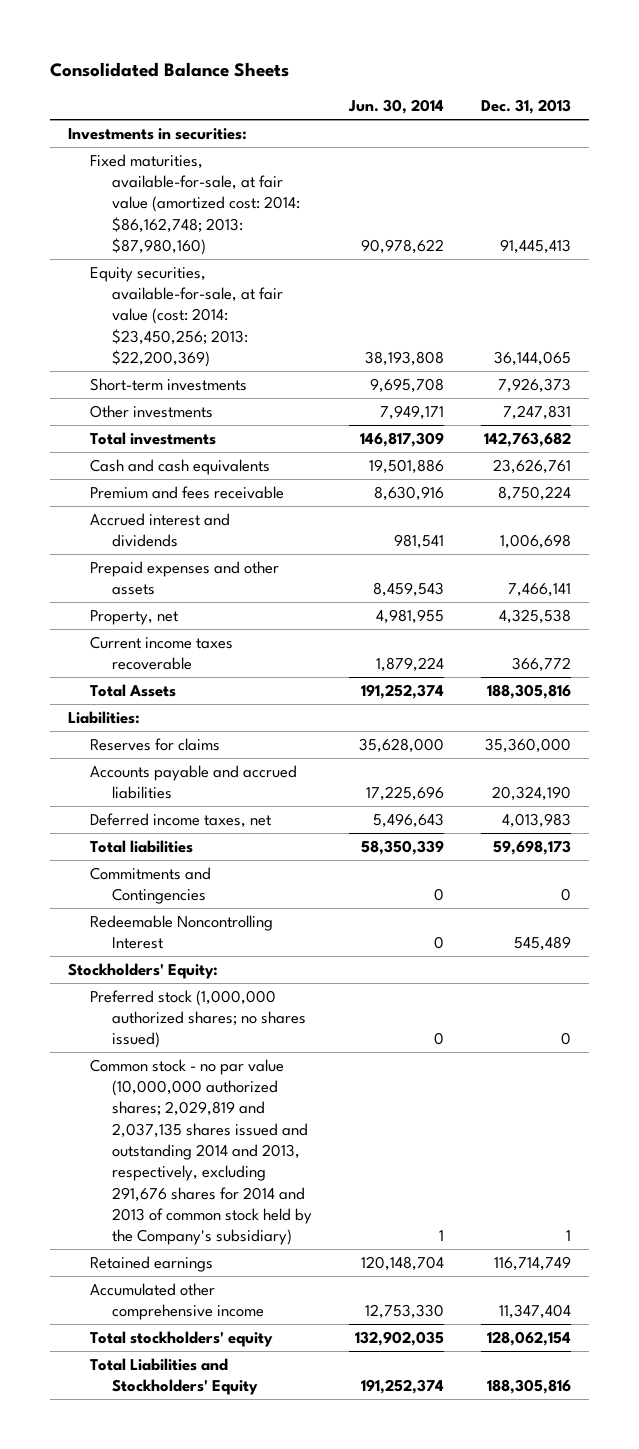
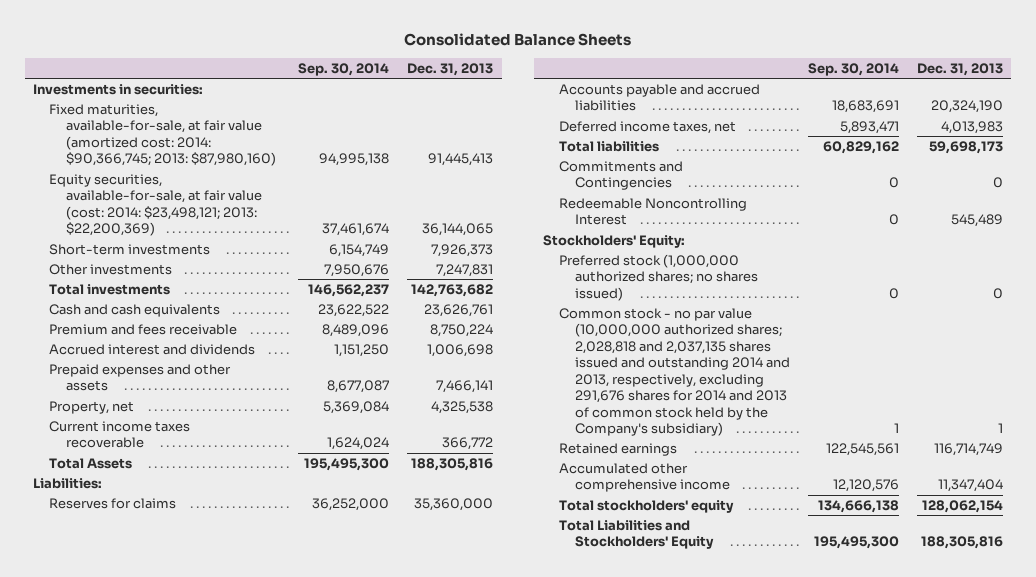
[347,99,444,115] Jun. 30, 2014 -> none
none -> [298,62,390,76] Sep. 30, 2014
[90,153,301,256] Fixed maturities, available-for-sale, at fair value (amortized cost: 2014: $86,162,748; 2013: $87,980,160) -> [49,103,276,167] Fixed maturities, available-for-sale, at fair value (amortized cost: 2014: $90,366,745; 2013: $87,980,160)
[90,266,284,368] Equity securities, available-for-sale, at fair value (cost: 2014: $23,450,256; 2013: $22,200,369) -> [49,173,262,237] Equity securities, available-for-sale, at fair value (cost: 2014: $23,498,121; 2013: $22,200,369)
[90,1058,313,1246] Common stock - no par value (10,000,000 authorized shares; 2,029,819 and 2,037,135 shares issued and outstanding 2014 and 2013, respectively, excluding 291,676 shares for 2014 and 2013 of common stock held by the Company's subsidiary) -> [559,307,791,437] Common stock - no par value (10,000,000 authorized shares; 2,028,818 and 2,037,135 shares issued and outstanding 2014 and 2013, respectively, excluding 291,676 shares for 2014 and 2013 of common stock held by the Company's subsidiary)

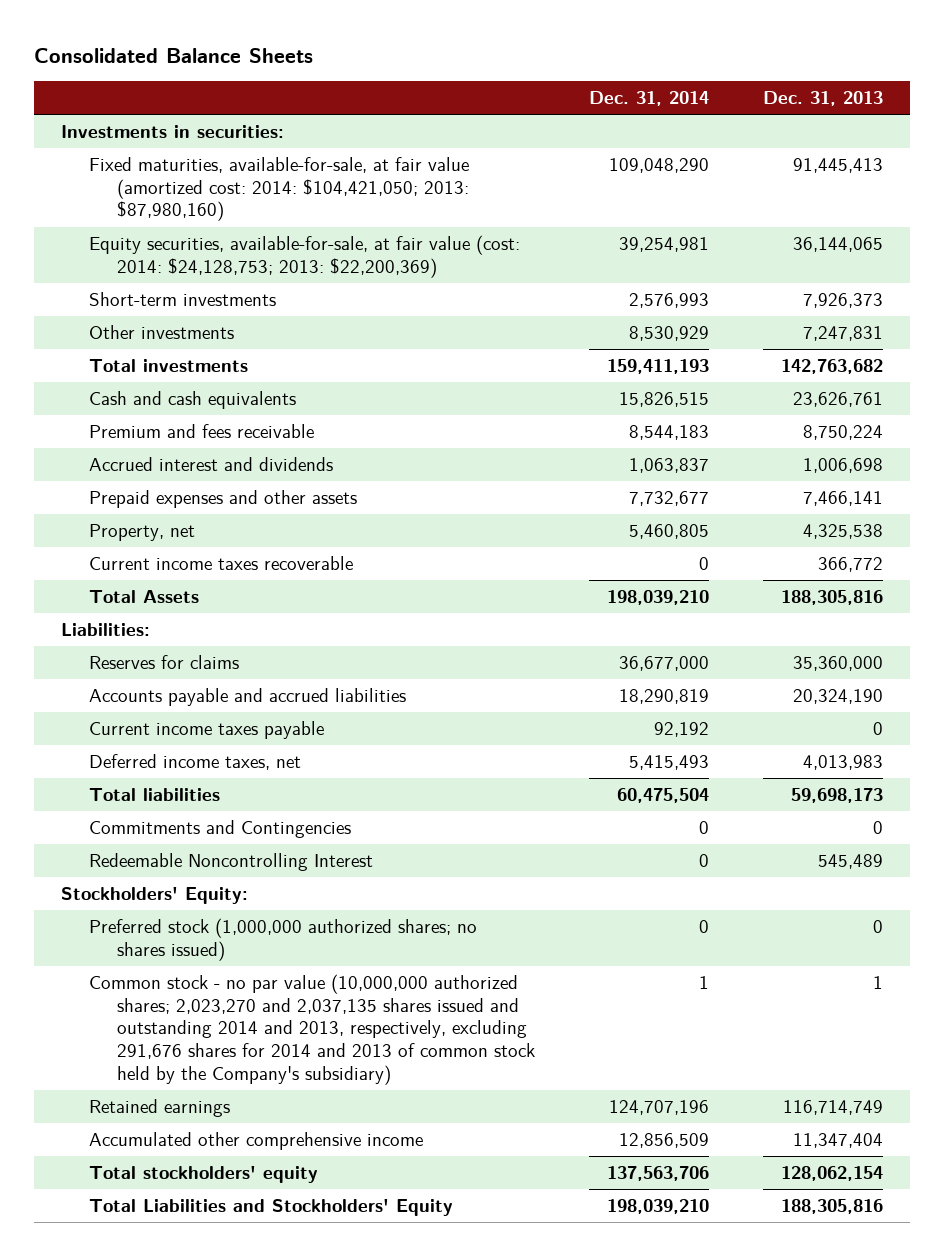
[298,62,390,76] Sep. 30, 2014 -> none
none -> [589,90,710,106] Dec. 31, 2014
[49,103,276,167] Fixed maturities, available-for-sale, at fair value (amortized cost: 2014: $90,366,745; 2013: $87,980,160) -> [89,157,470,222] Fixed maturities, available-for-sale, at fair value (amortized cost: 2014: $104,421,050; 2013: $87,980,160)
[49,173,262,237] Equity securities, available-for-sale, at fair value (cost: 2014: $23,498,121; 2013: $22,200,369) -> [89,235,521,278] Equity securities, available-for-sale, at fair value (cost: 2014: $24,128,753; 2013: $22,200,369)
none -> [89,721,325,740] Current income taxes payable
[559,307,791,437] Common stock - no par value (10,000,000 authorized shares; 2,028,818 and 2,037,135 shares issued and outstanding 2014 and 2013, respectively, excluding 291,676 shares for 2014 and 2013 of common stock held by the Company's subsidiary) -> [89,974,536,1085] Common stock - no par value (10,000,000 authorized shares; 2,023,270 and 2,037,135 shares issued and outstanding 2014 and 2013, respectively, excluding 291,676 shares for 2014 and 2013 of common stock held by the Company's subsidiary)

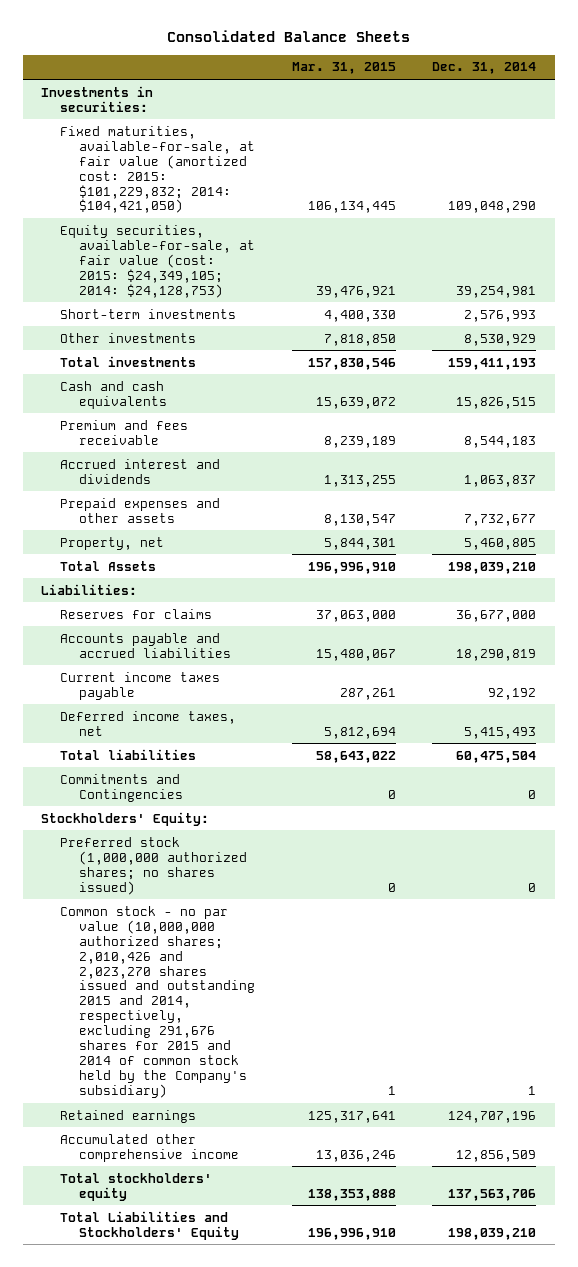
[763,90,884,106] Dec. 31, 2013 -> none
none -> [291,62,396,75] Mar. 31, 2015
[89,157,470,222] Fixed maturities, available-for-sale, at fair value (amortized cost: 2014: $104,421,050; 2013: $87,980,160) -> [60,125,256,214] Fixed maturities, available-for-sale, at fair value (amortized cost: 2015: $101,229,832; 2014: $104,421,050)
[89,235,521,278] Equity securities, available-for-sale, at fair value (cost: 2014: $24,128,753; 2013: $22,200,369) -> [60,224,256,298] Equity securities, available-for-sale, at fair value (cost: 2015: $24,349,105; 2014: $24,128,753)
[89,556,354,571] Current income taxes recoverable -> none
[89,853,374,872] Redeemable Noncontrolling Interest -> none
[89,974,536,1085] Common stock - no par value (10,000,000 authorized shares; 2,023,270 and 2,037,135 shares issued and outstanding 2014 and 2013, respectively, excluding 291,676 shares for 2014 and 2013 of common stock held by the Company's subsidiary) -> [60,905,256,1099] Common stock - no par value (10,000,000 authorized shares; 2,010,426 and 2,023,270 shares issued and outstanding 2015 and 2014, respectively, excluding 291,676 shares for 2015 and 2014 of common stock held by the Company's subsidiary)

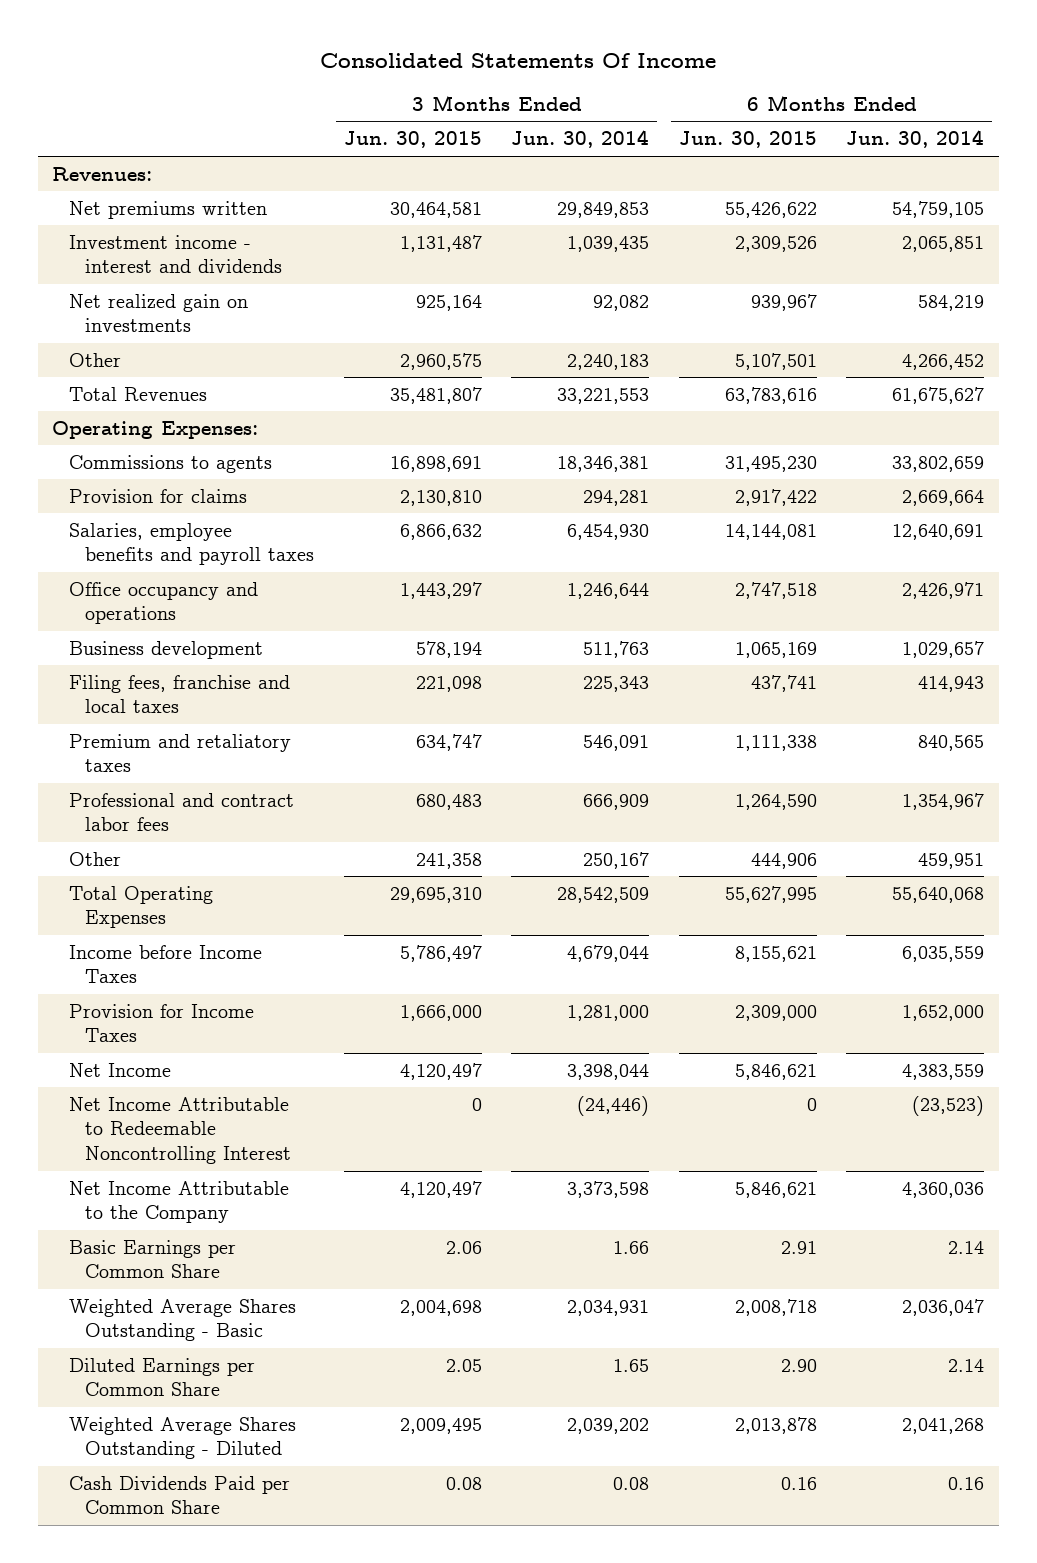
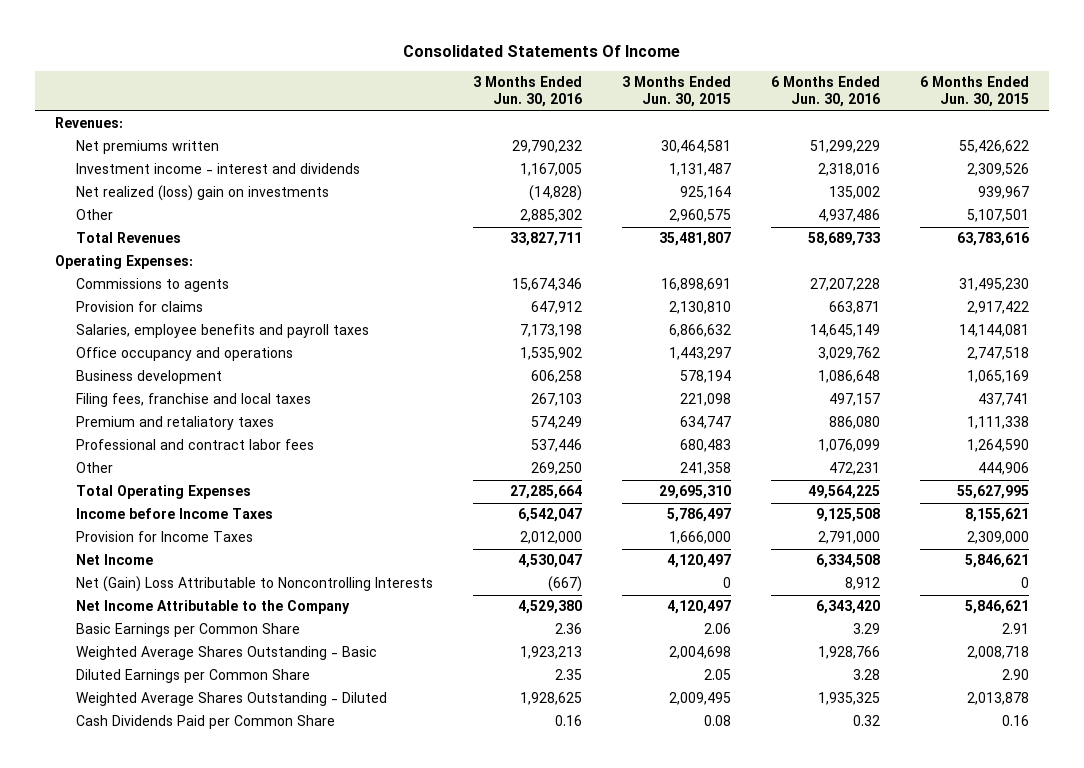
[511,130,650,149] Jun. 30, 2014 -> none
[846,130,985,149] Jun. 30, 2014 -> none
none -> [473,75,583,108] 3 Months Ended Jun. 30, 2016
none -> [770,75,880,108] 6 Months Ended Jun. 30, 2016
[68,293,248,333] Net realized gain on investments -> [76,185,330,202] Net realized (loss) gain on investments
[68,1096,292,1165] Net Income Attributable to Redeemable Noncontrolling Interest -> [76,576,434,593] Net (Gain) Loss Attributable to Noncontrolling Interests

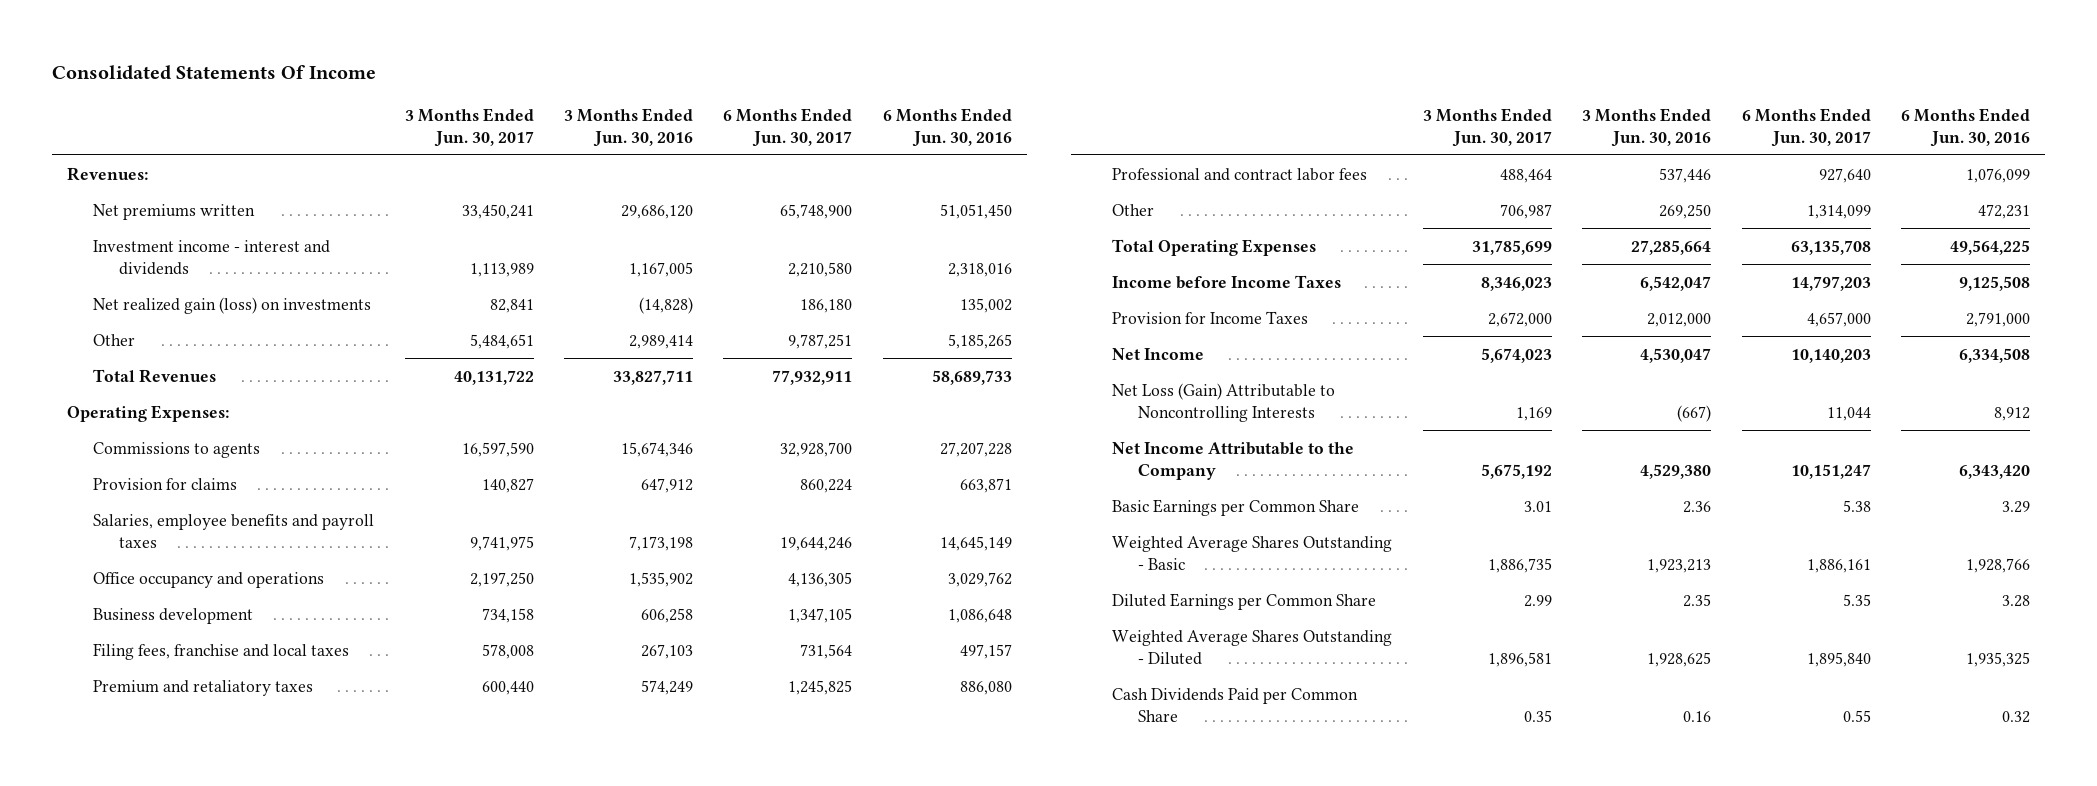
[621,75,731,108] 3 Months Ended Jun. 30, 2015 -> none
[919,75,1029,108] 6 Months Ended Jun. 30, 2015 -> none
none -> [404,107,534,147] 3 Months Ended Jun. 30, 2017
none -> [723,107,853,147] 6 Months Ended Jun. 30, 2017
[512,140,583,154] 29,790,232 -> [620,204,693,219] 29,686,120
[809,140,880,154] 51,299,229 -> [939,203,1012,219] 51,051,450
[76,185,330,202] Net realized (loss) gain on investments -> [93,296,372,314] Net realized gain (loss) on investments
[520,209,583,223] 2,885,302 -> [628,334,693,349] 2,989,414
[817,209,880,223] 4,937,486 -> [947,333,1012,349] 5,185,265
[76,576,434,593] Net (Gain) Loss Attributable to Noncontrolling Interests -> [1111,382,1335,422] Net Loss (Gain) Attributable to Noncontrolling Interests

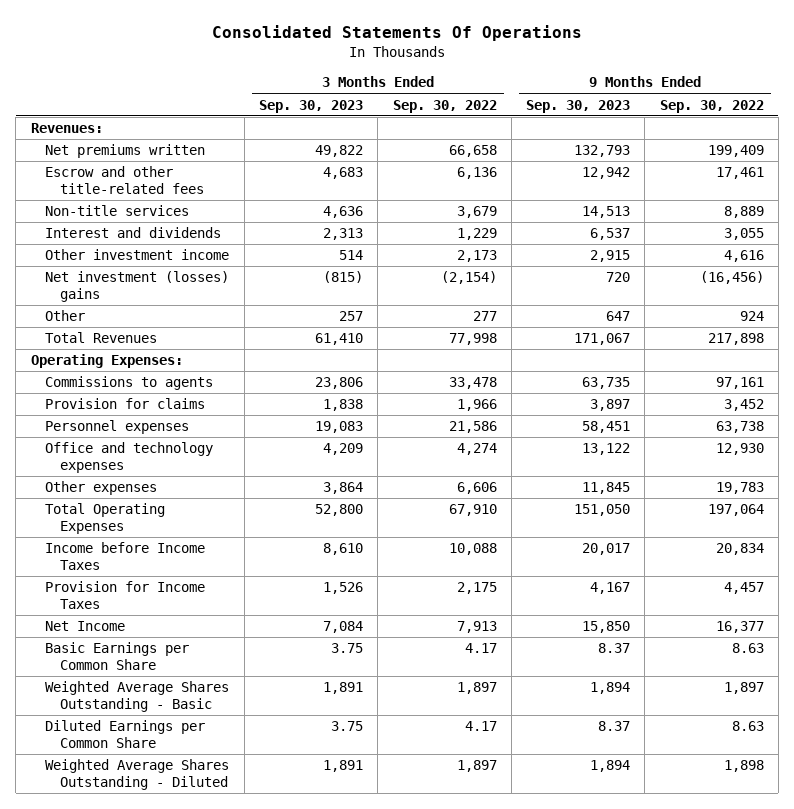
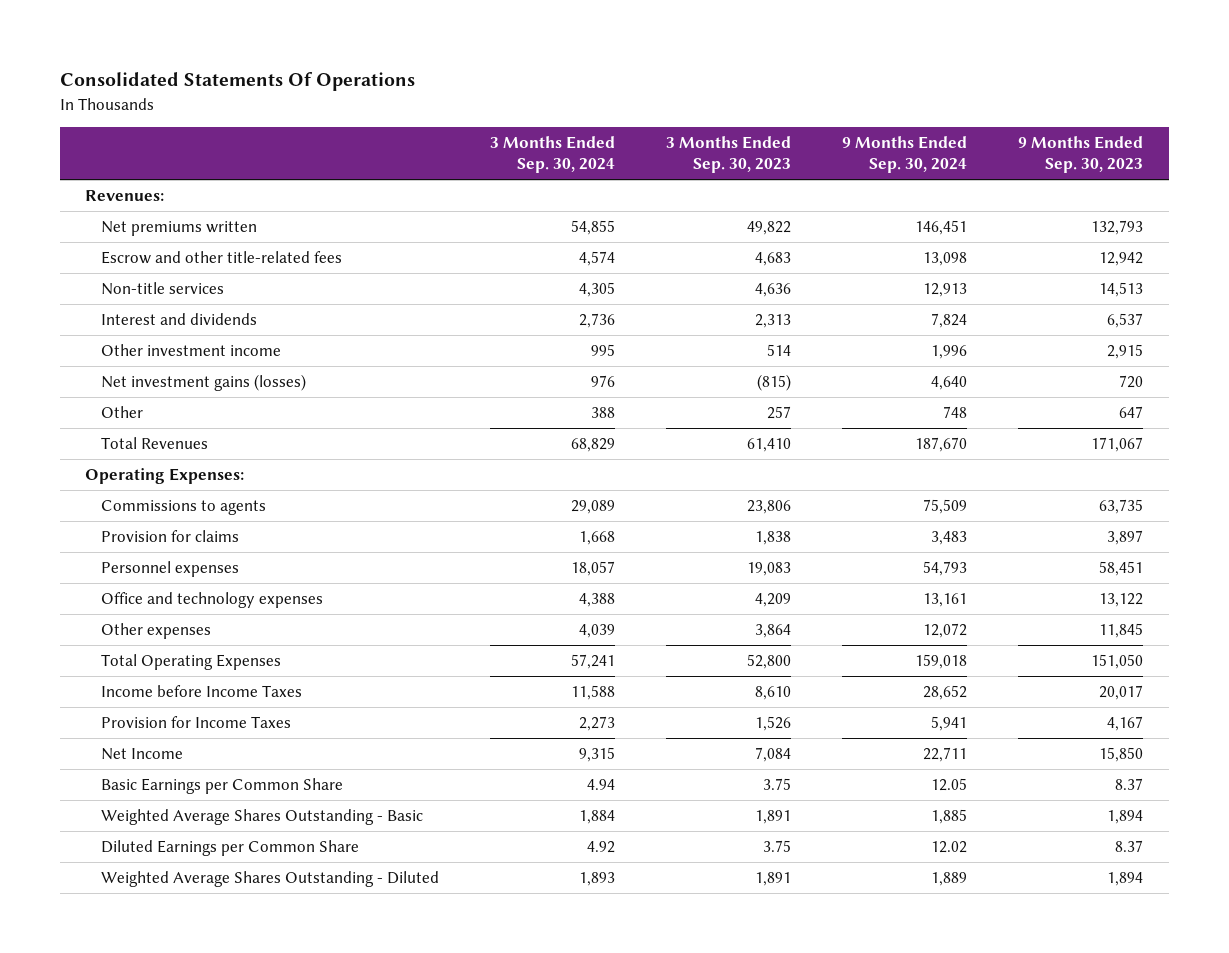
[392,99,497,113] Sep. 30, 2022 -> none
[659,99,764,113] Sep. 30, 2022 -> none
none -> [489,135,615,174] 3 Months Ended Sep. 30, 2024
none -> [842,135,968,174] 9 Months Ended Sep. 30, 2024
[45,271,230,302] Net investment (losses) gains -> [100,374,306,392] Net investment gains (losses)

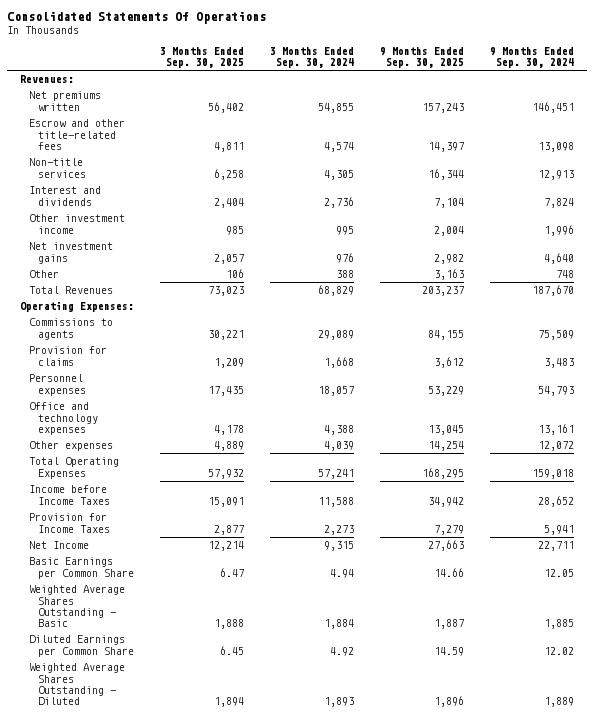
[665,135,791,174] 3 Months Ended Sep. 30, 2023 -> none
[1018,135,1144,174] 9 Months Ended Sep. 30, 2023 -> none
none -> [160,46,245,69] 3 Months Ended Sep. 30, 2025
none -> [380,46,465,69] 9 Months Ended Sep. 30, 2025
[100,374,306,392] Net investment gains (losses) -> [29,242,114,264] Net investment gains

